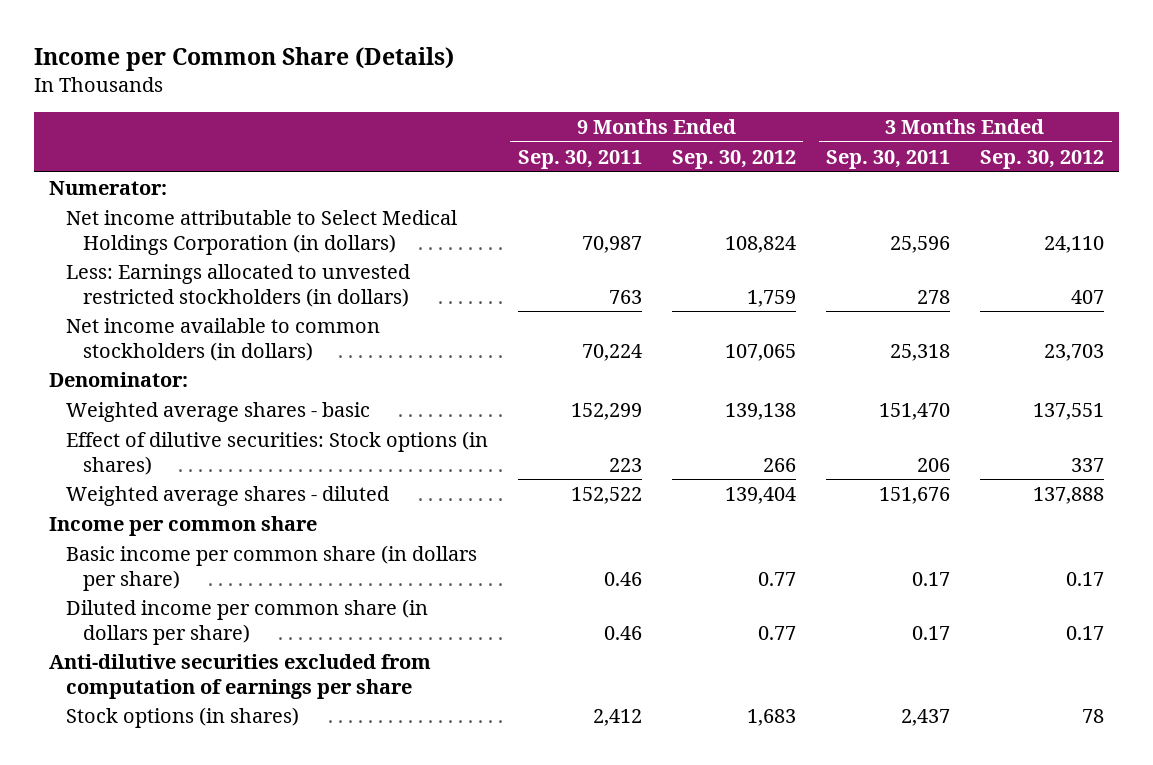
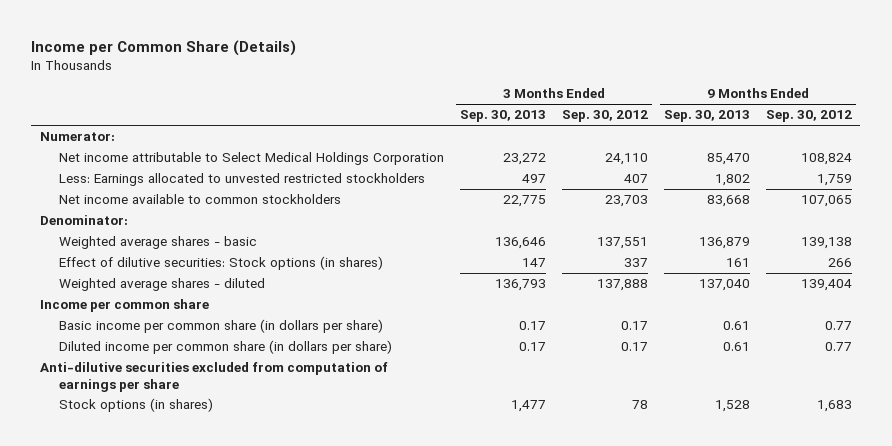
[517,149,642,169] Sep. 30, 2011 -> none
[826,149,951,169] Sep. 30, 2011 -> none
none -> [459,110,546,123] Sep. 30, 2013
none -> [663,110,750,123] Sep. 30, 2013
[65,210,457,255] Net income attributable to Select Medical Holdings Corporation (in dollars) -> [58,152,444,166] Net income attributable to Select Medical Holdings Corporation
[65,264,410,307] Less: Earnings allocated to unvested restricted stockholders (in dollars) -> [58,173,425,187] Less: Earnings allocated to unvested restricted stockholders
[65,318,380,361] Net income available to common stockholders (in dollars) -> [58,194,341,205] Net income available to common stockholders

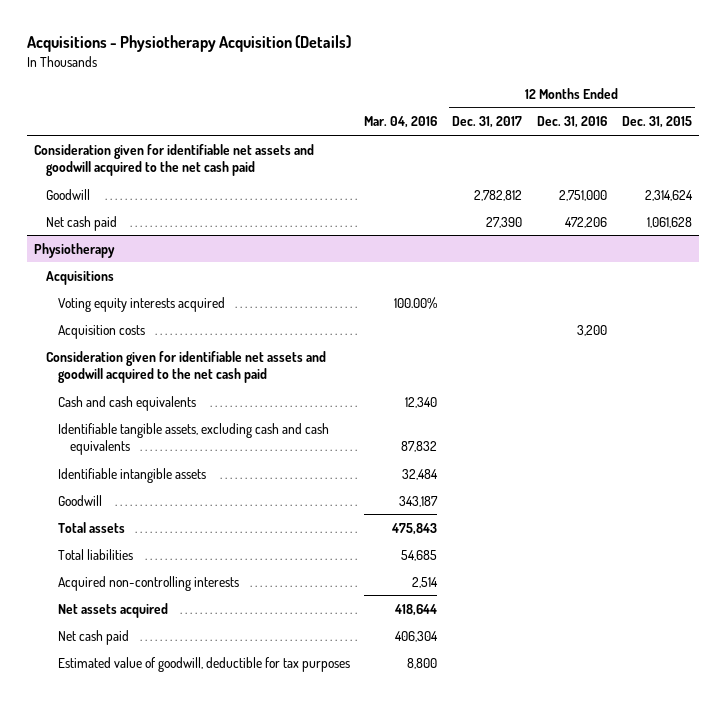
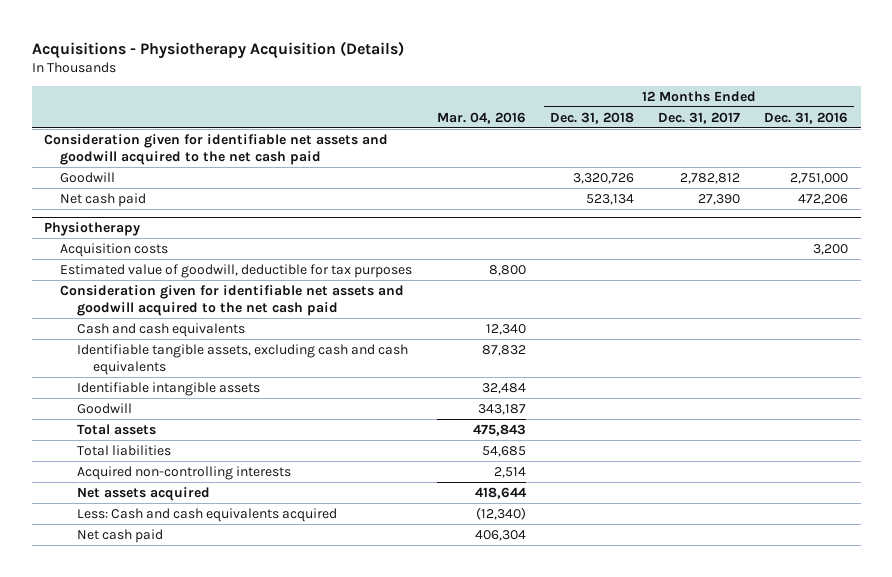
[621,116,692,129] Dec. 31, 2015 -> none
none -> [549,111,634,124] Dec. 31, 2018
[45,270,114,285] Acquisitions -> none
[57,296,225,312] Voting equity interests acquired -> none
[57,656,350,672] Estimated value of goodwill, deductible for tax purposes -> [60,263,413,278] Estimated value of goodwill, deductible for tax purposes
none -> [76,507,337,522] Less: Cash and cash equivalents acquired

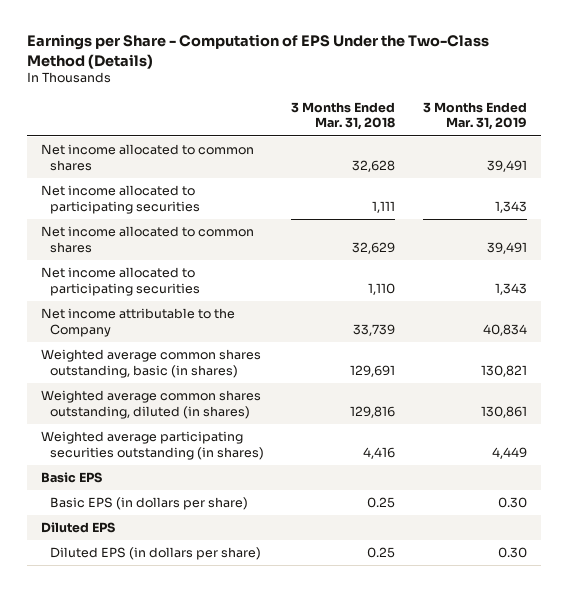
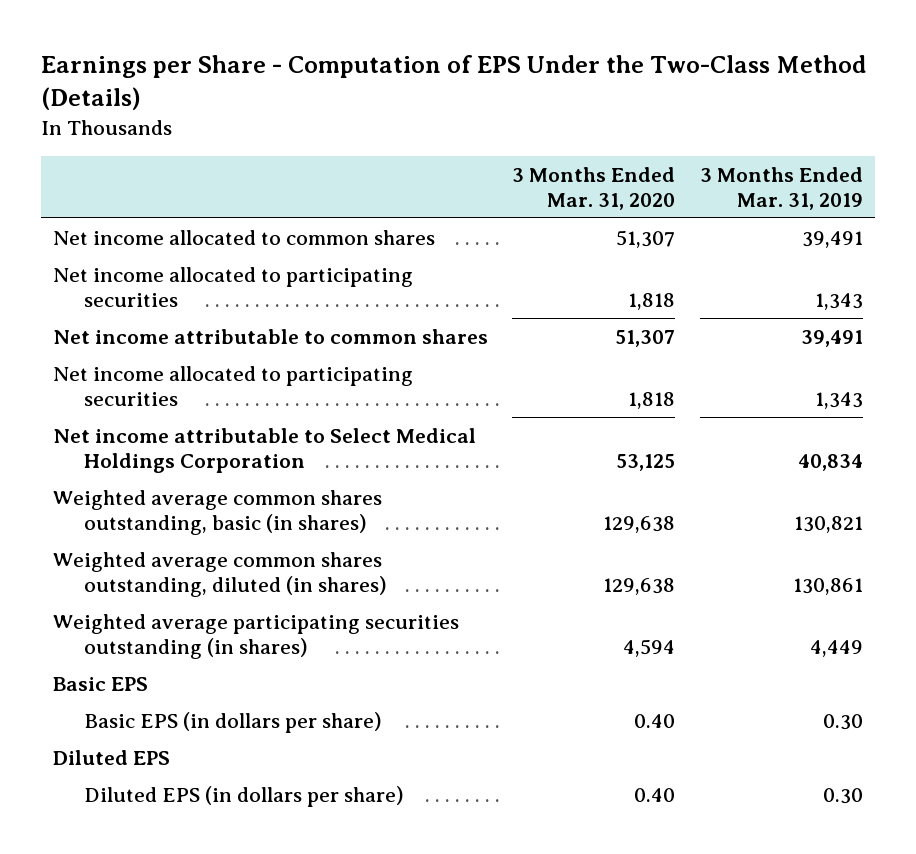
[291,101,396,131] 3 Months Ended Mar. 31, 2018 -> none
none -> [512,166,676,210] 3 Months Ended Mar. 31, 2020
[40,226,254,253] Net income allocated to common shares -> [52,328,488,344] Net income attributable to common shares
[40,308,235,337] Net income attributable to the Company -> [52,427,476,473] Net income attributable to Select Medical Holdings Corporation

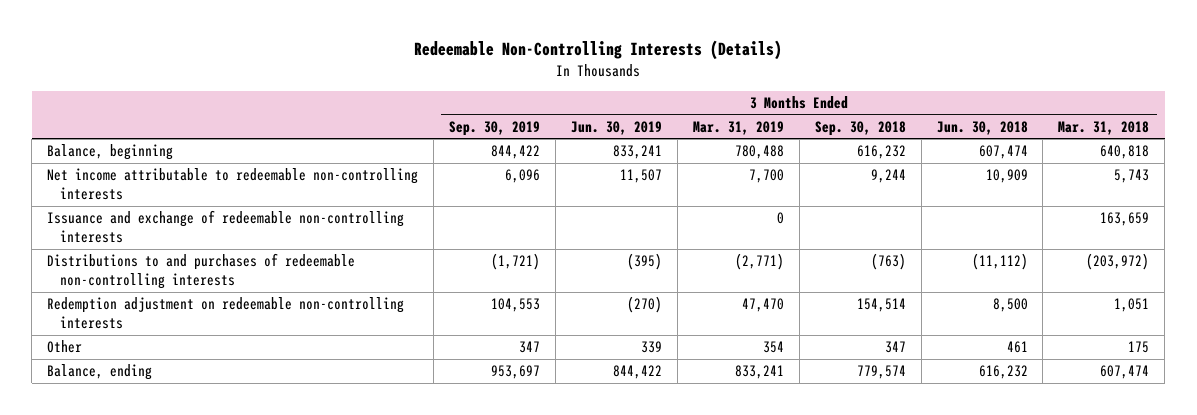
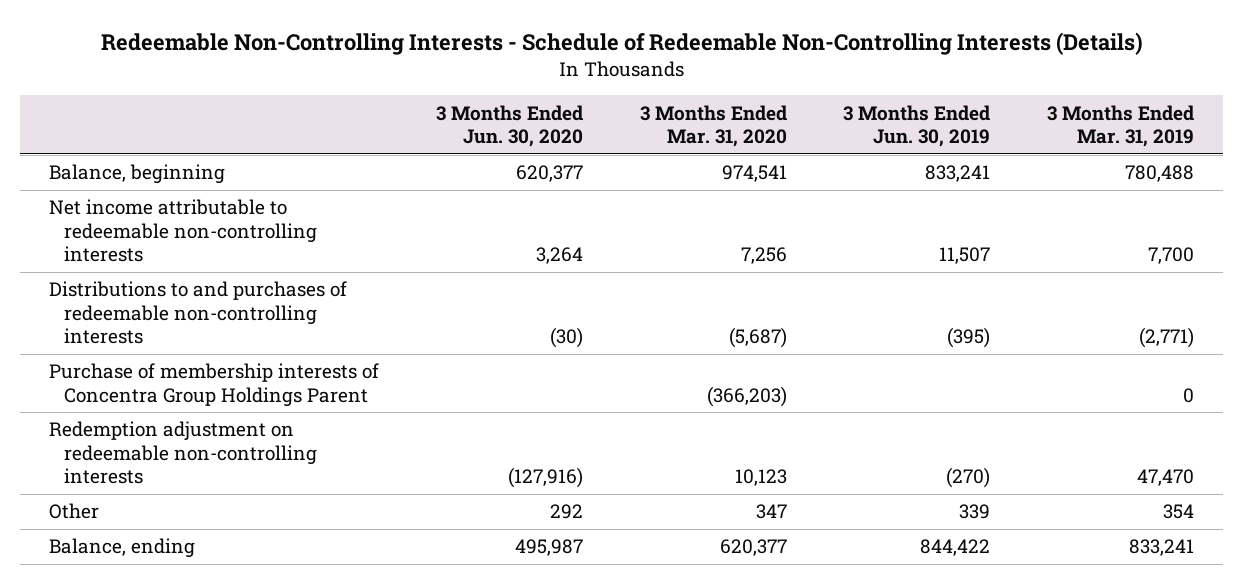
[414,40,783,61] Redeemable Non-Controlling Interests (Details) -> [100,32,1143,56] Redeemable Non-Controlling Interests - Schedule of Redeemable Non-Controlling Interests (Details)
[449,120,541,136] Sep. 30, 2019 -> none
[814,120,906,136] Sep. 30, 2018 -> none
[936,120,1028,135] Jun. 30, 2018 -> none
[1058,120,1150,135] Mar. 31, 2018 -> none
none -> [435,104,583,148] 3 Months Ended Jun. 30, 2020
none -> [639,104,787,148] 3 Months Ended Mar. 31, 2020
[47,210,405,244] Issuance and exchange of redeemable non-controlling interests -> none
none -> [48,363,379,407] Purchase of membership interests of Concentra Group Holdings Parent

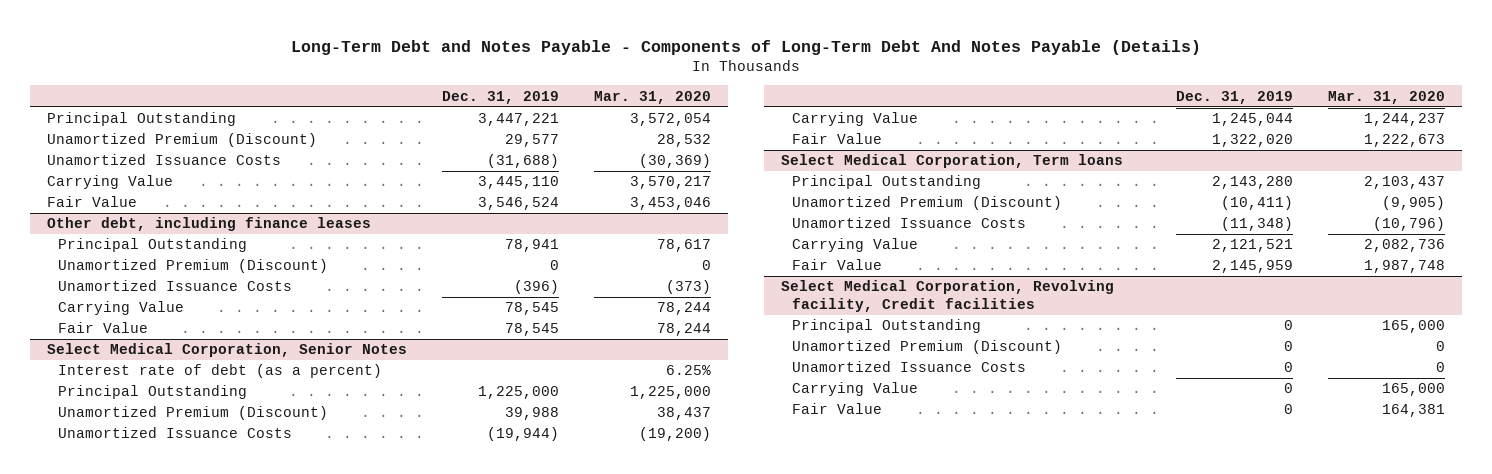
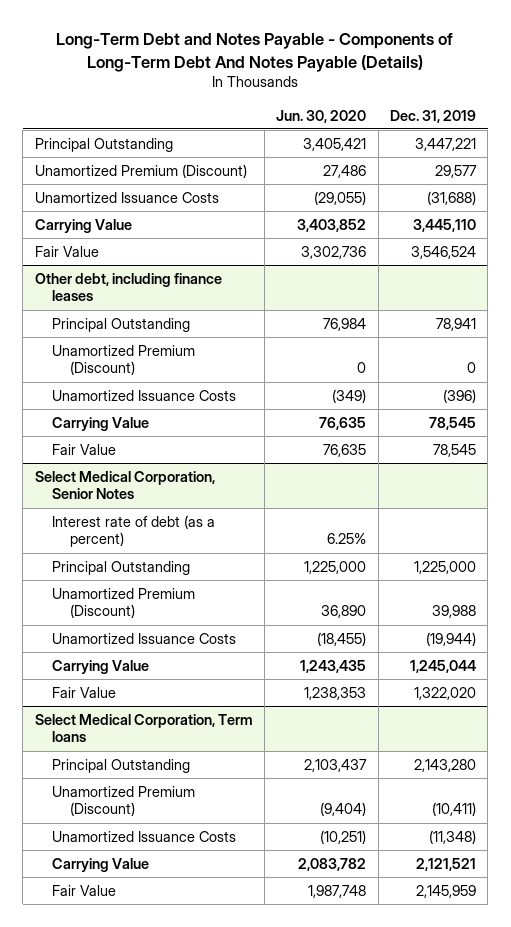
[593,90,711,104] Mar. 31, 2020 -> none
none -> [276,109,367,123] Jun. 30, 2020
[781,280,1115,312] Select Medical Corporation, Revolving facility, Credit facilities -> none
[792,319,982,334] Principal Outstanding -> none
[792,340,1063,355] Unamortized Premium (Discount) -> none
[792,361,1027,373] Unamortized Issuance Costs -> none
[792,382,919,397] Carrying Value -> none
[792,403,883,415] Fair Value -> none

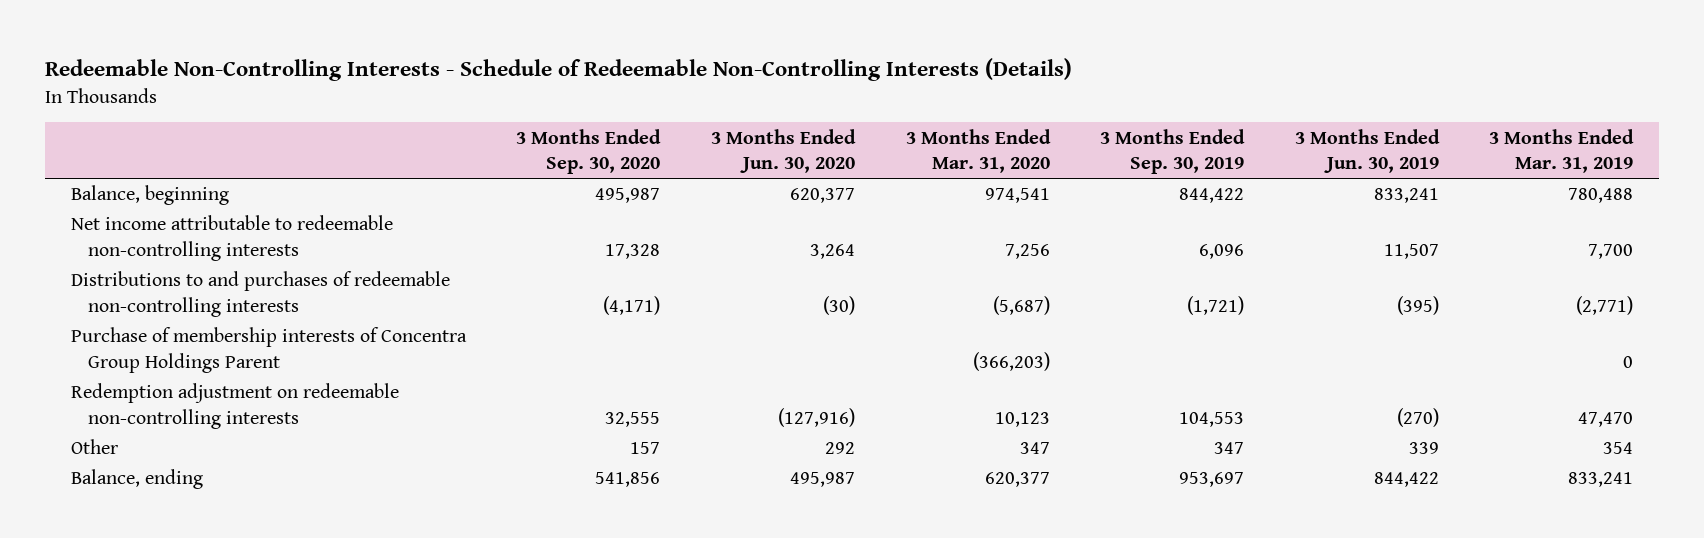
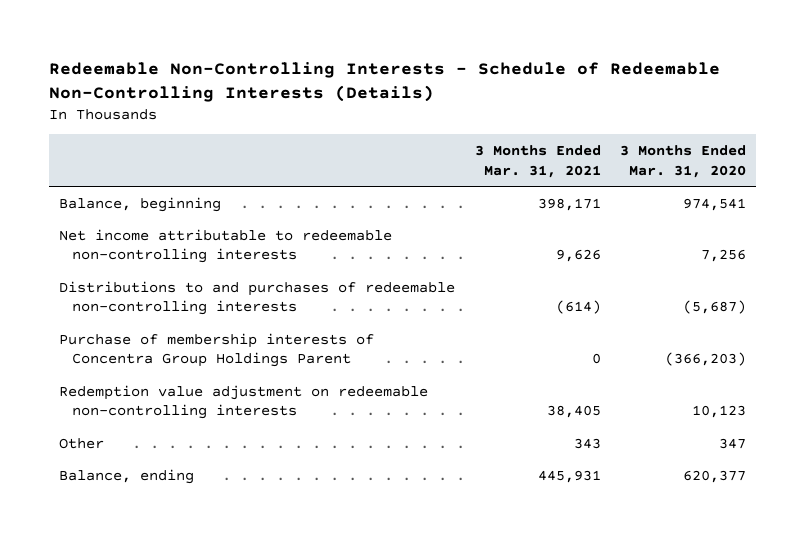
[516,128,662,174] 3 Months Ended Sep. 30, 2020 -> none
[710,128,856,173] 3 Months Ended Jun. 30, 2020 -> none
[1100,128,1246,174] 3 Months Ended Sep. 30, 2019 -> none
[1294,128,1440,173] 3 Months Ended Jun. 30, 2019 -> none
[1489,128,1635,173] 3 Months Ended Mar. 31, 2019 -> none
none -> [474,144,601,178] 3 Months Ended Mar. 31, 2021
[70,383,399,429] Redemption adjustment on redeemable non-controlling interests -> [59,384,429,420] Redemption value adjustment on redeemable non-controlling interests

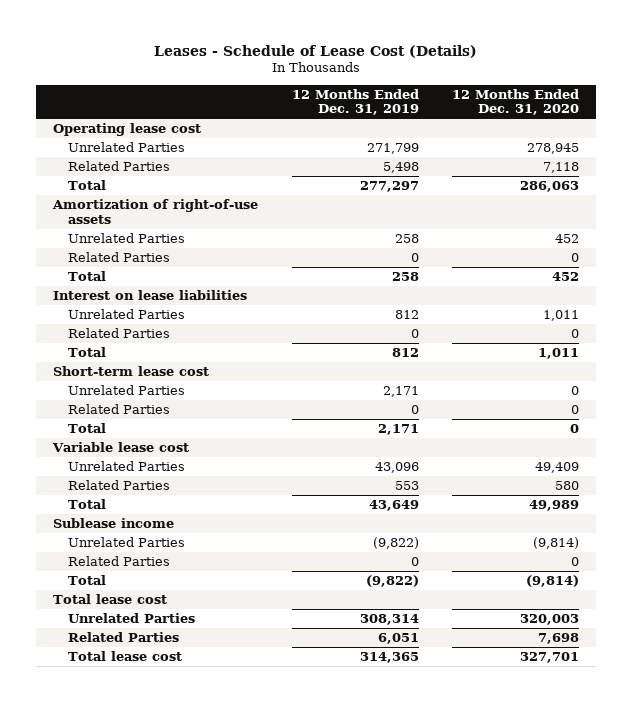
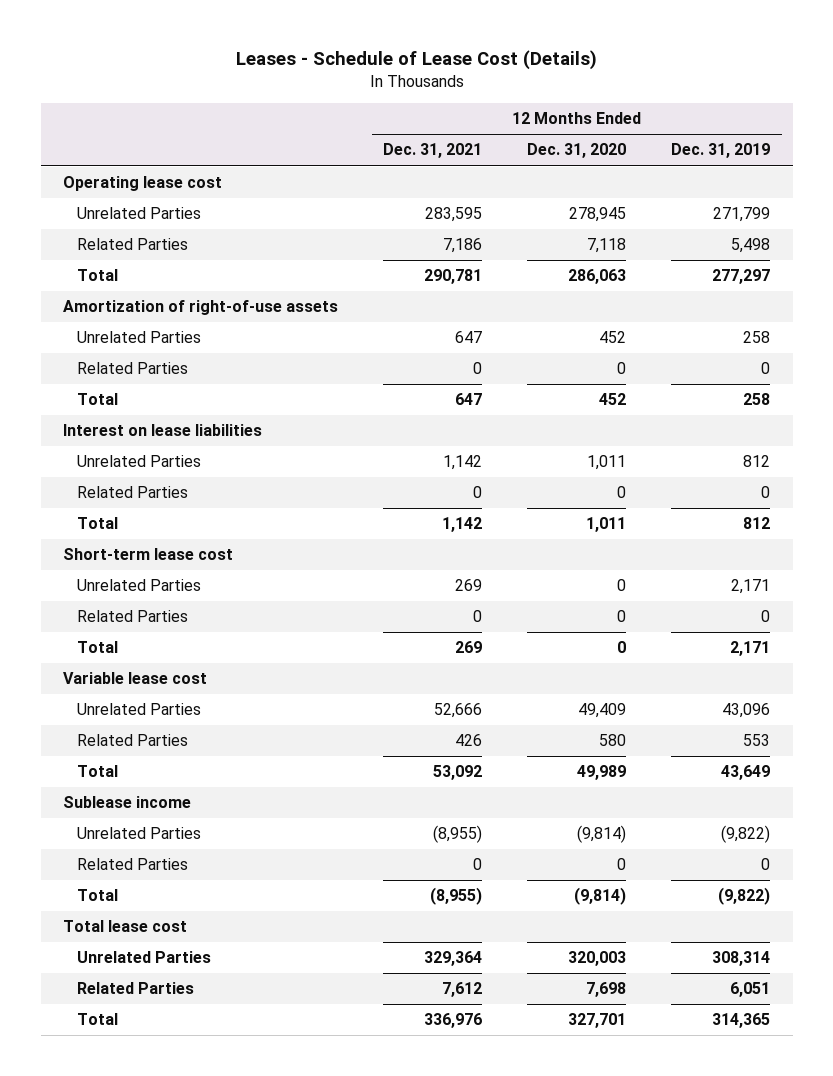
none -> [383,143,483,159] Dec. 31, 2021
[67,651,182,662] Total lease cost -> [77,1013,119,1026] Total

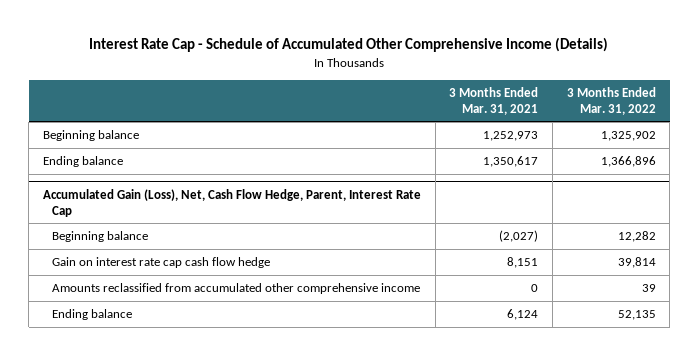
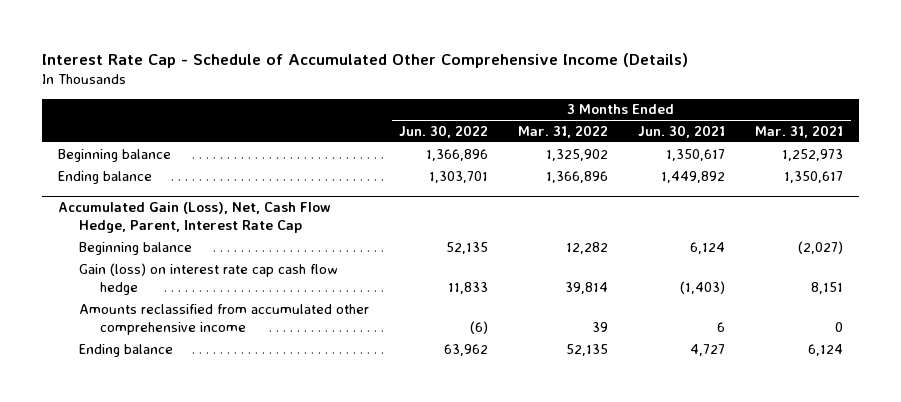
none -> [399,124,489,138] Jun. 30, 2022
none -> [638,124,726,138] Jun. 30, 2021
[52,257,271,269] Gain on interest rate cap cash flow hedge -> [78,262,338,295] Gain (loss) on interest rate cap cash flow hedge

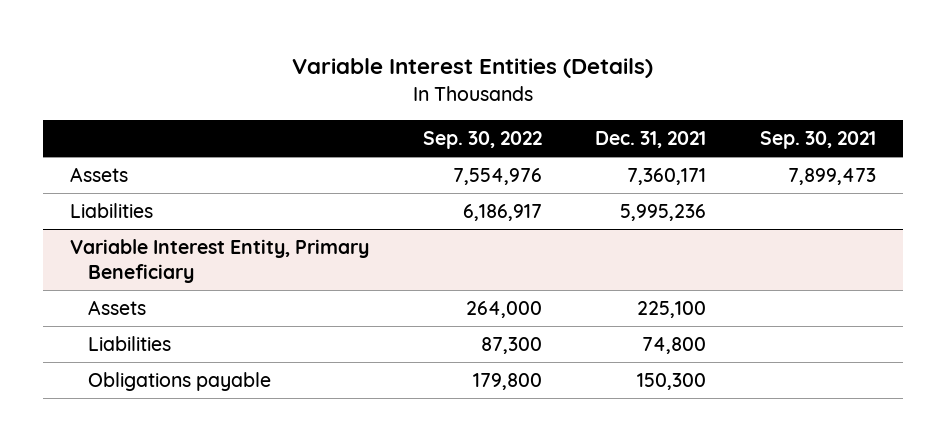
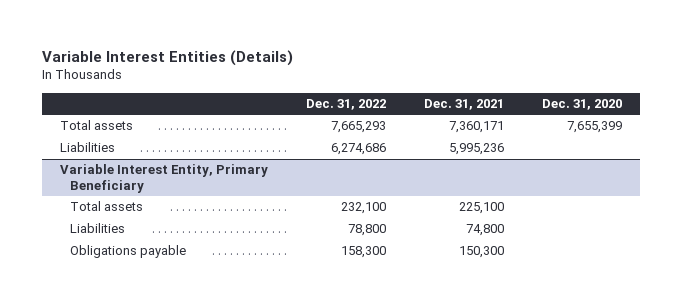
[422,131,542,150] Sep. 30, 2022 -> none
[759,131,876,150] Sep. 30, 2021 -> none
none -> [306,98,387,110] Dec. 31, 2022
none -> [541,98,622,110] Dec. 31, 2020
[70,166,129,182] Assets -> [60,120,134,131] Total assets
[87,299,146,315] Assets -> [70,201,144,212] Total assets

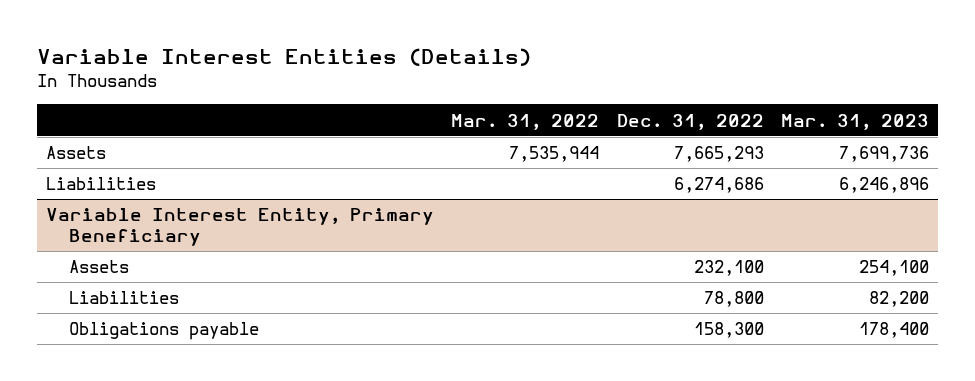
[423,98,504,110] Dec. 31, 2021 -> none
[541,98,622,110] Dec. 31, 2020 -> none
none -> [451,113,600,130] Mar. 31, 2022
none -> [780,113,929,130] Mar. 31, 2023
[60,120,134,131] Total assets -> [45,146,106,160] Assets
[70,201,144,212] Total assets -> [69,260,130,274] Assets

